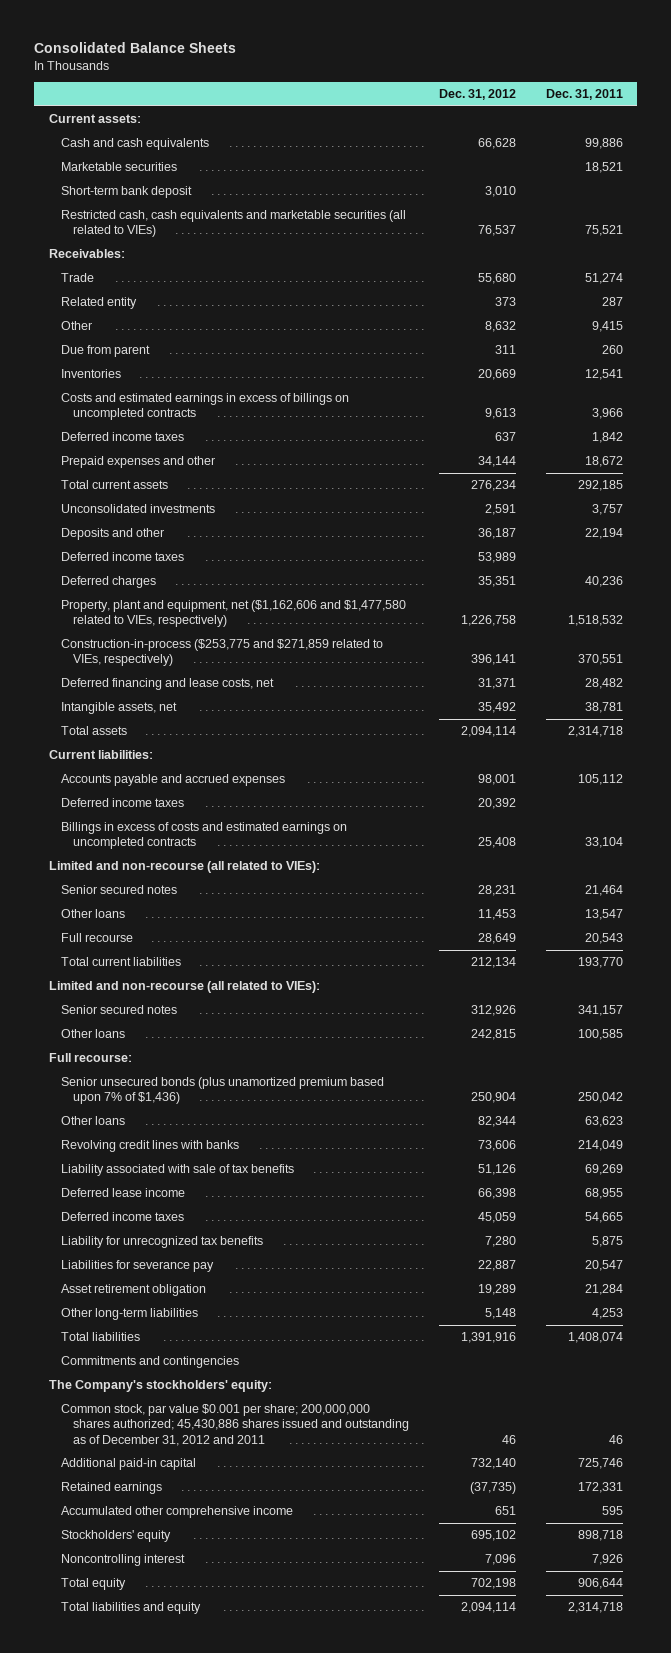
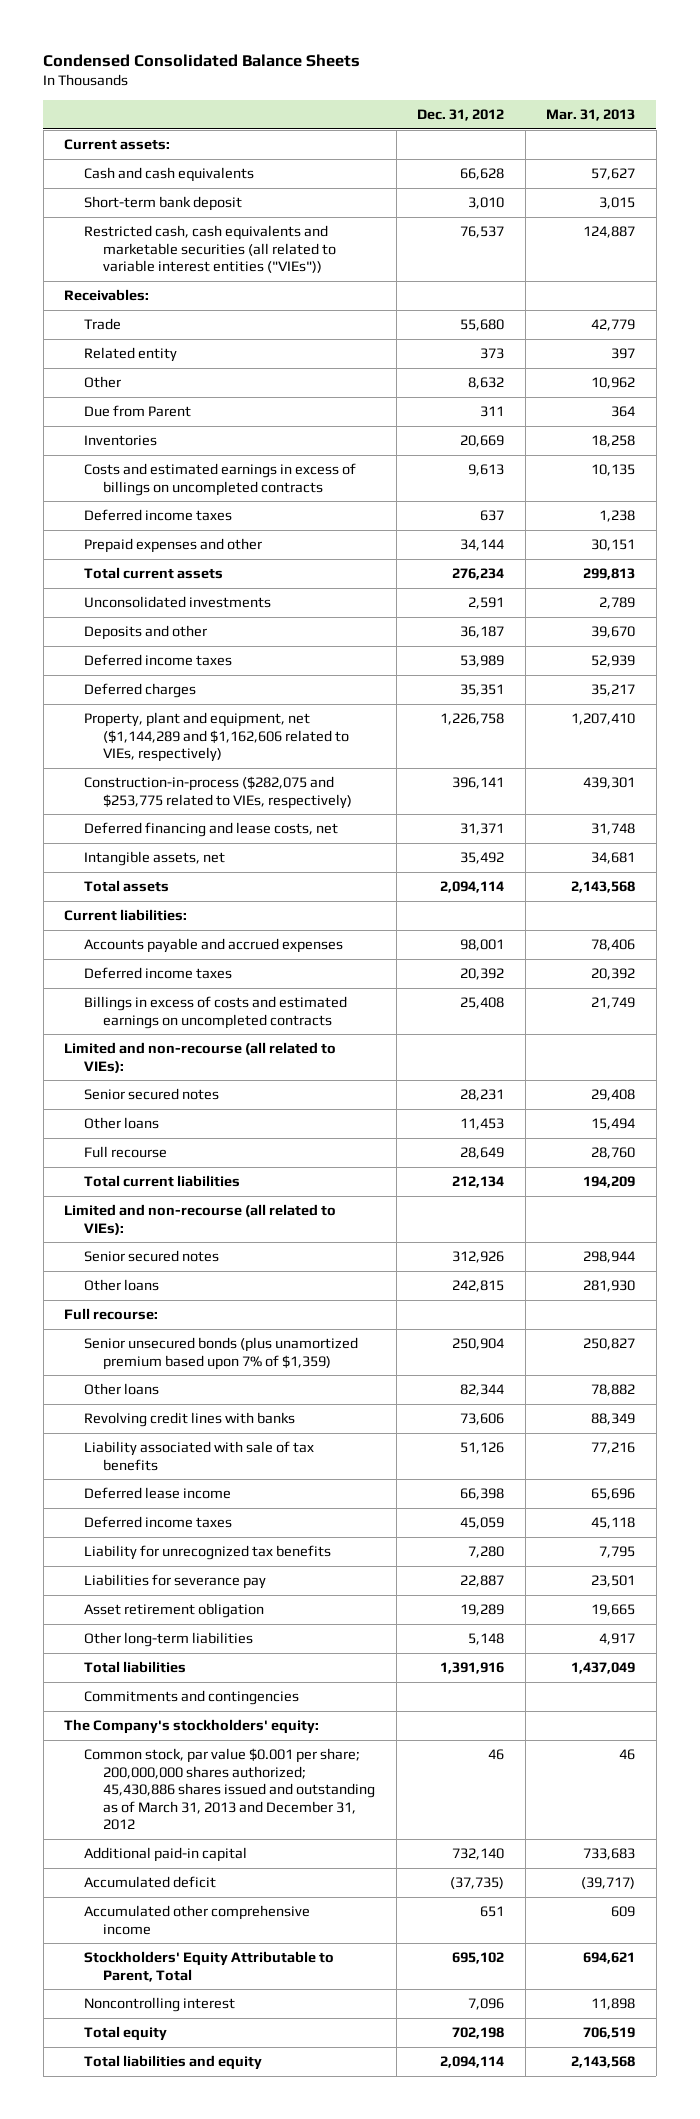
[34,42,237,54] Consolidated Balance Sheets -> [43,53,361,67] Condensed Consolidated Balance Sheets
[545,89,623,101] Dec. 31, 2011 -> none
none -> [546,109,636,122] Mar. 31, 2013
[61,162,178,172] Marketable securities -> none
[61,210,407,238] Restricted cash, cash equivalents and marketable securities (all related to VIEs) -> [83,225,337,274] Restricted cash, cash equivalents and marketable securities (all related to variable interest entities ("VIEs"))
[61,345,151,358] Due from parent -> [83,405,191,418] Due from Parent
[61,600,407,628] Property, plant and equipment, net ($1,162,606 and $1,477,580 related to VIEs, respectively) -> [83,712,350,763] Property, plant and equipment, net ($1,144,289 and $1,162,606 related to VIEs, respectively)
[61,639,384,667] Construction-in-process ($253,775 and $271,859 related to VIEs, respectively) -> [83,776,353,809] Construction-in-process ($282,075 and $253,775 related to VIEs, respectively)
[61,1077,385,1105] Senior unsecured bonds (plus unamortized premium based upon 7% of $1,436) -> [83,1337,358,1370] Senior unsecured bonds (plus unamortized premium based upon 7% of $1,359)
[61,1404,410,1446] Common stock, par value $0.001 per share; 200,000,000 shares authorized; 45,430,886 shares issued and outstanding as of December 31, 2012 and 2011 -> [83,1748,376,1831] Common stock, par value $0.001 per share; 200,000,000 shares authorized; 45,430,886 shares issued and outstanding as of March 31, 2013 and December 31, 2012
[61,1482,163,1495] Retained earnings -> [83,1876,216,1889] Accumulated deficit
[61,1530,172,1543] Stockholders' equity -> [83,1951,334,1982] Stockholders' Equity Attributable to Parent, Total

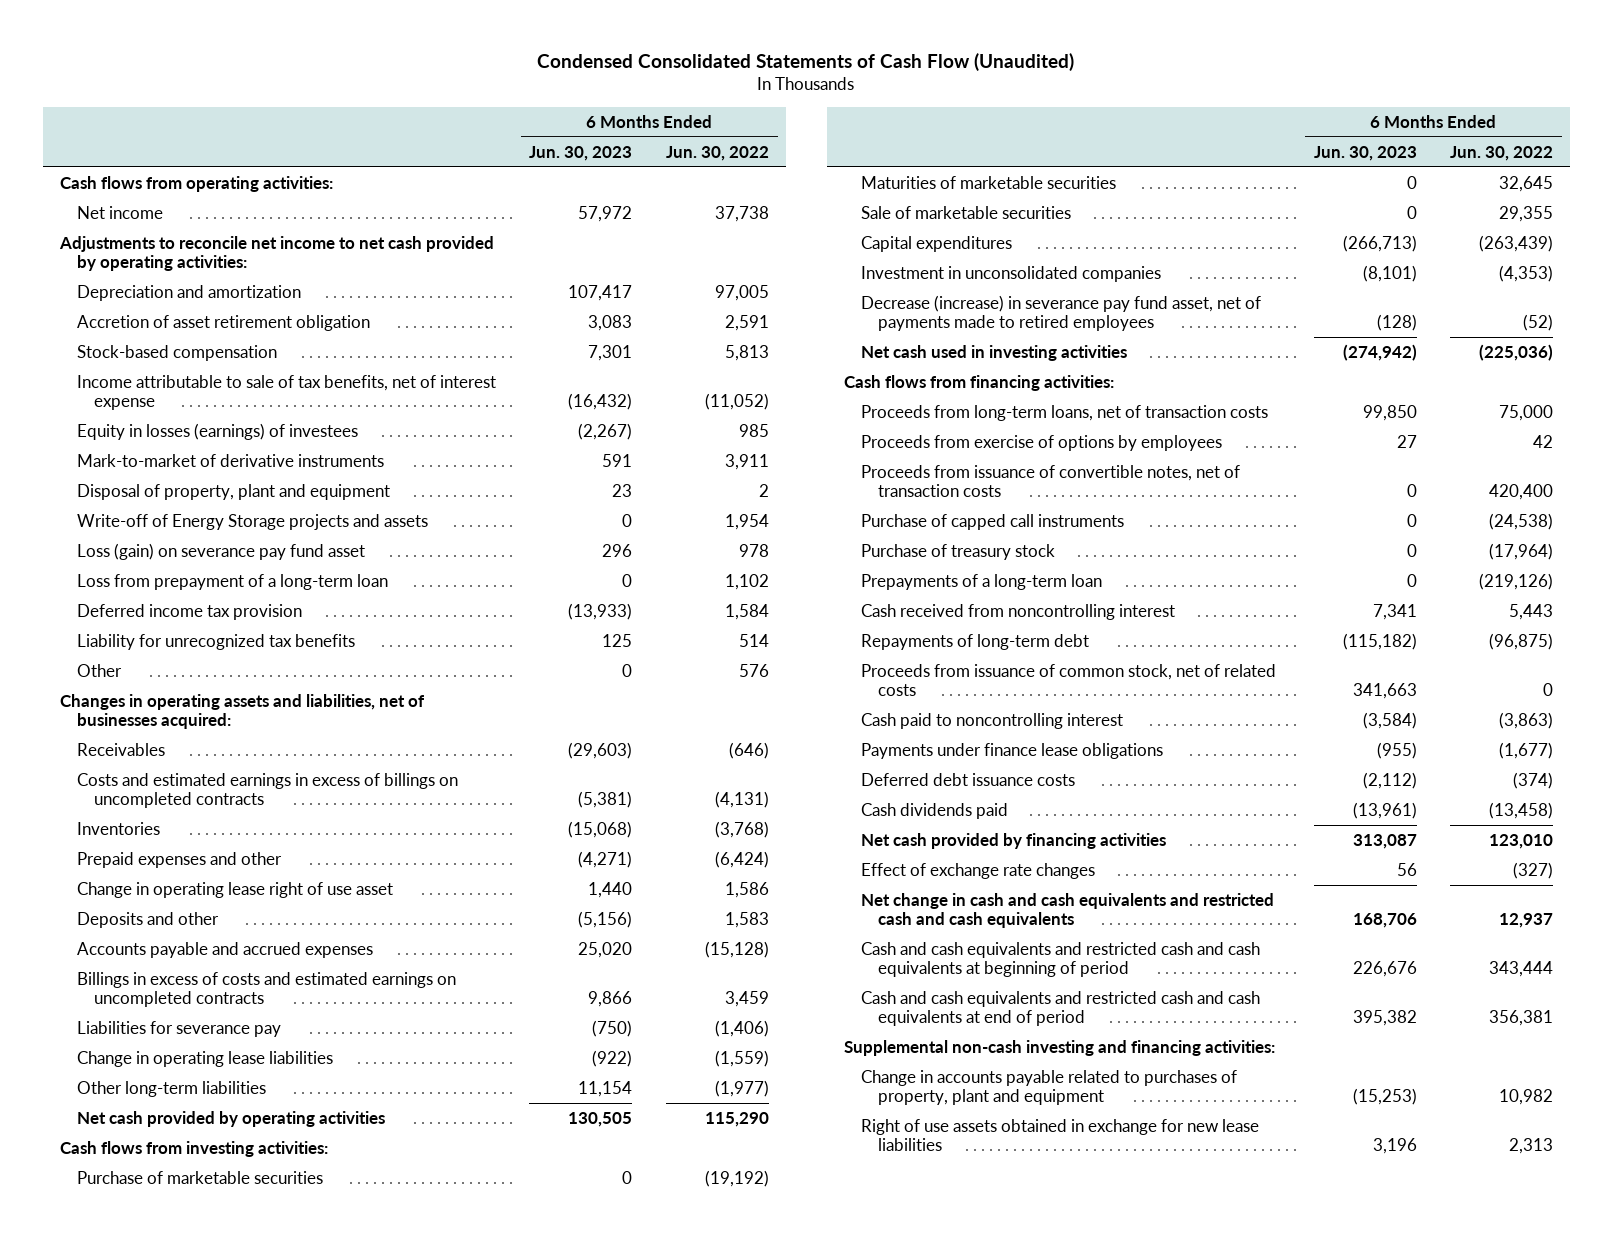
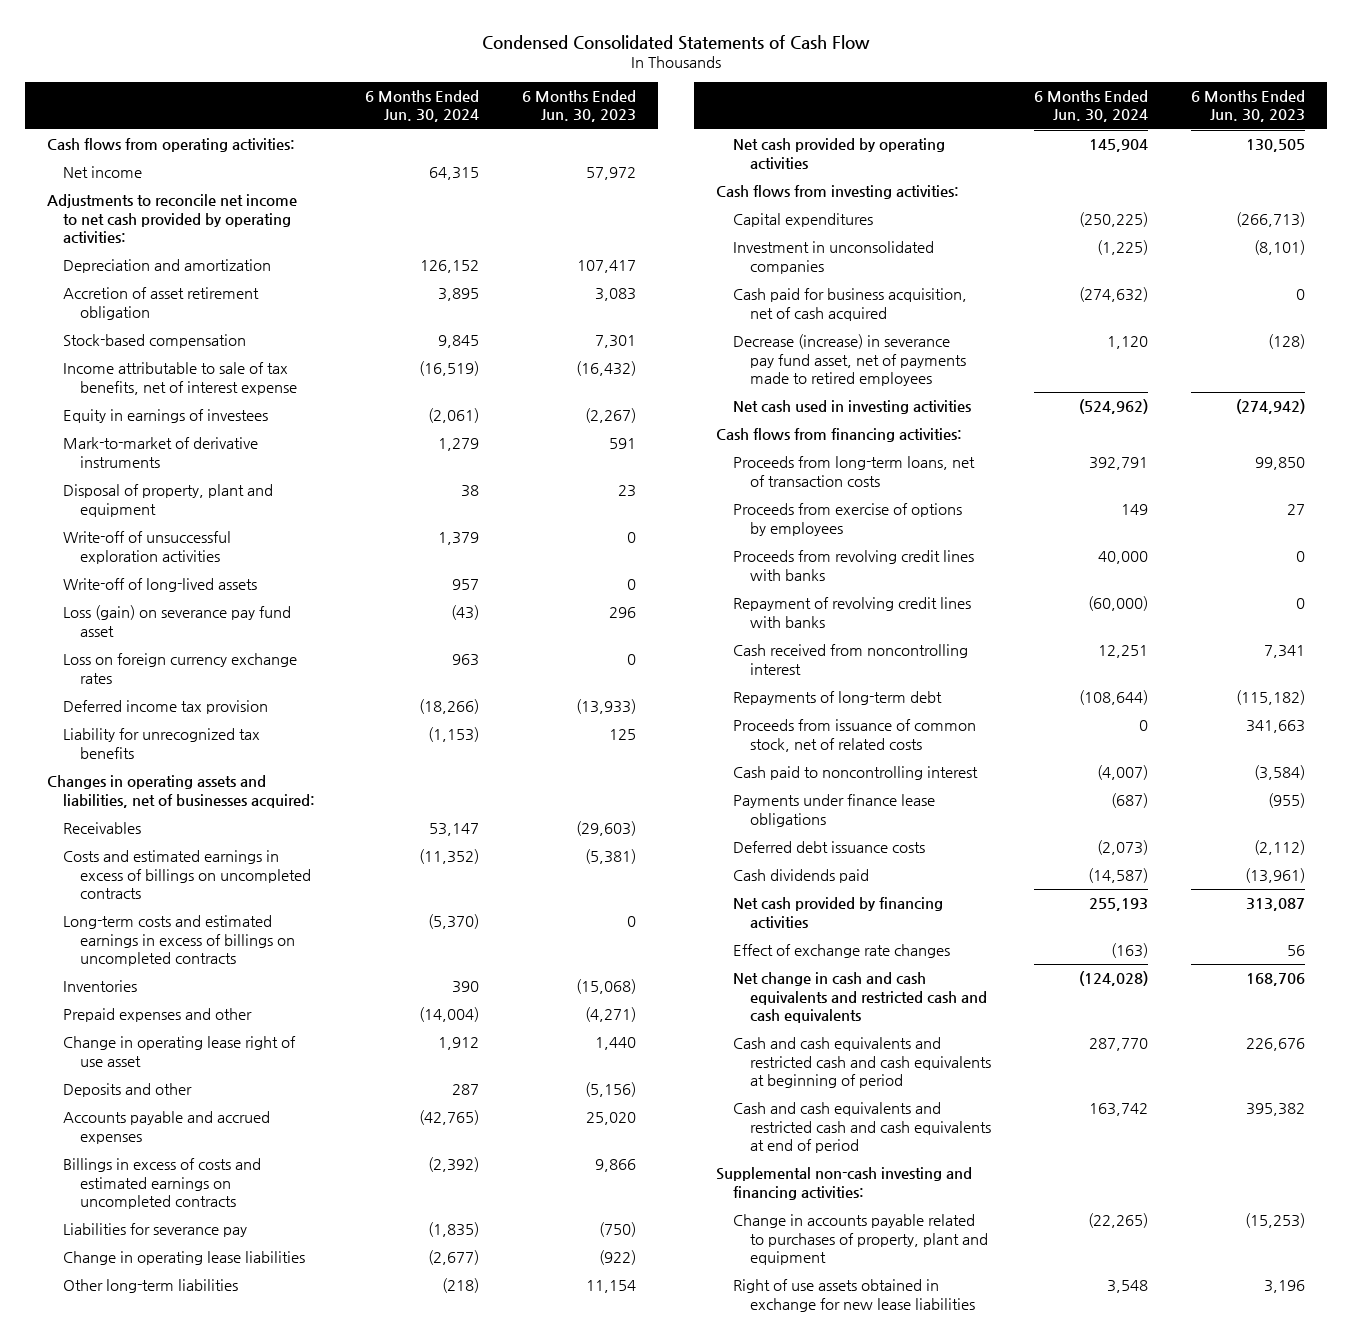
[537,53,1075,72] Condensed Consolidated Statements of Cash Flow (Unaudited) -> [482,34,871,50] Condensed Consolidated Statements of Cash Flow
[666,145,770,161] Jun. 30, 2022 -> none
none -> [364,90,479,123] 6 Months Ended Jun. 30, 2024
[76,422,358,440] Equity in losses (earnings) of investees -> [63,409,269,424] Equity in earnings of investees
[76,513,428,530] Write-off of Energy Storage projects and assets -> none
none -> [63,531,232,564] Write-off of unsuccessful exploration activities
none -> [63,578,258,593] Write-off of long-lived assets
[76,573,388,590] Loss from prepayment of a long-term loan -> none
none -> [63,653,298,684] Loss on foreign currency exchange rates
[76,663,122,677] Other -> none
none -> [63,915,296,967] Long-term costs and estimated earnings in excess of billings on uncompleted contracts
[76,1170,323,1184] Purchase of marketable securities -> none
[860,175,1116,189] Maturities of marketable securities -> none
[860,205,1071,219] Sale of marketable securities -> none
none -> [732,288,967,321] Cash paid for business acquisition, net of cash acquired
[860,464,1240,498] Proceeds from issuance of convertible notes, net of transaction costs -> none
[860,513,1124,530] Purchase of capped call instruments -> none
[860,543,1055,560] Purchase of treasury stock -> none
[860,573,1102,590] Prepayments of a long-term loan -> none
none -> [732,550,974,581] Proceeds from revolving credit lines with banks
none -> [732,597,971,628] Repayment of revolving credit lines with banks

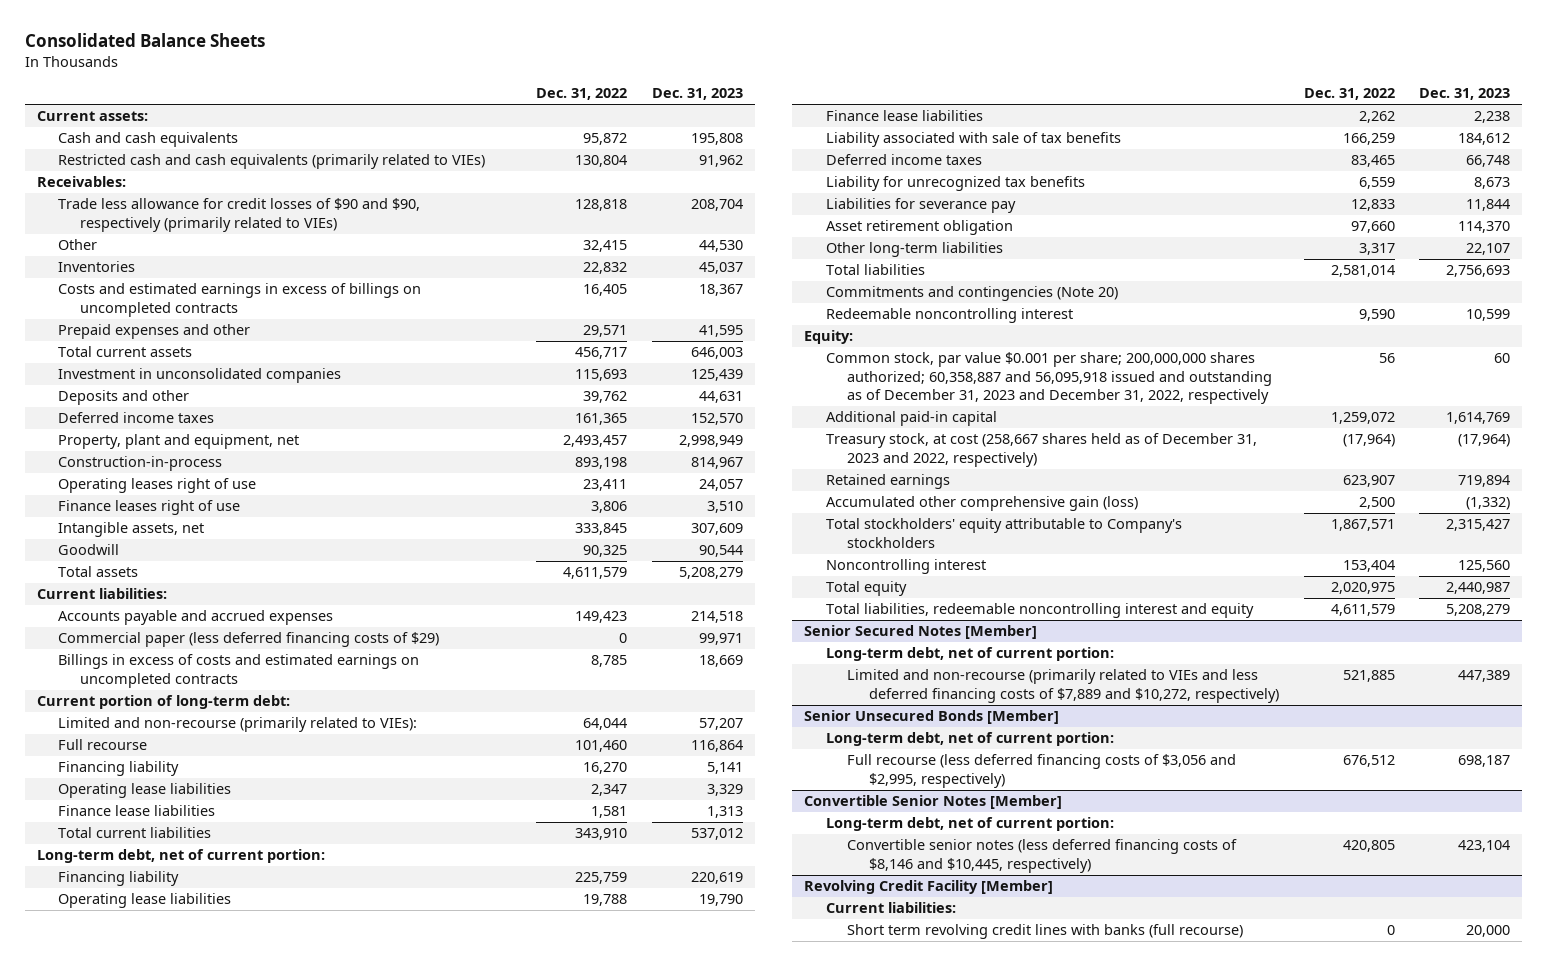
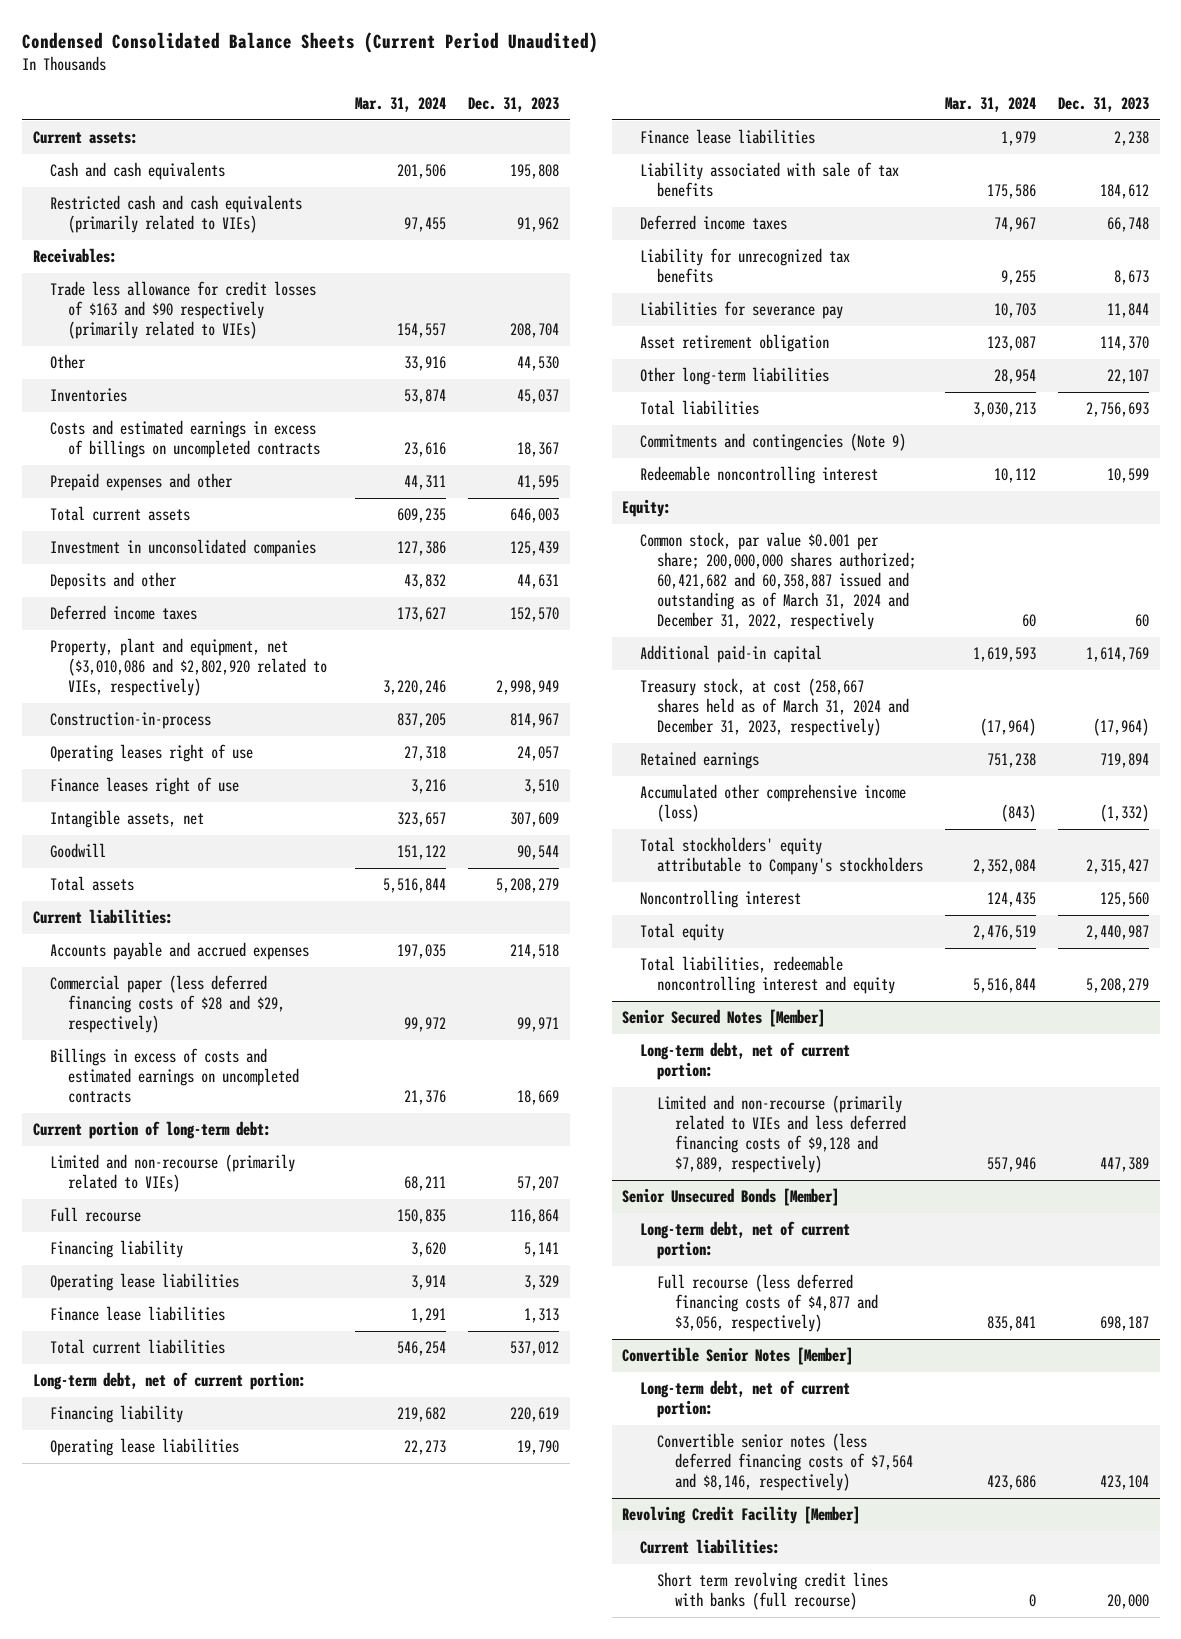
[24,33,265,48] Consolidated Balance Sheets -> [21,31,598,53] Condensed Consolidated Balance Sheets (Current Period Unaudited)
[536,88,628,101] Dec. 31, 2022 -> none
none -> [355,97,447,113] Mar. 31, 2024
[58,198,421,232] Trade less allowance for credit losses of $90 and $90, respectively (primarily related to VIEs) -> [50,281,317,340] Trade less allowance for credit losses of $163 and $90 respectively (primarily related to VIEs)
[58,434,300,450] Property, plant and equipment, net -> [50,638,327,697] Property, plant and equipment, net ($3,010,086 and $2,802,920 related to VIEs, respectively)
[58,632,440,648] Commercial paper (less deferred financing costs of $29) -> [50,975,285,1034] Commercial paper (less deferred financing costs of $28 and $29, respectively)
[58,717,418,733] Limited and non-recourse (primarily related to VIEs): -> [50,1154,296,1193] Limited and non-recourse (primarily related to VIEs)
[825,286,1118,302] Commitments and contingencies (Note 20) -> [639,433,906,452] Commitments and contingencies (Note 9)
[825,352,1273,405] Common stock, par value $0.001 per share; 200,000,000 shares authorized; 60,358,887 and 56,095,918 issued and outstanding as of December 31, 2023 and December 31, 2022, respectively -> [639,532,917,631] Common stock, par value $0.001 per share; 200,000,000 shares authorized; 60,421,682 and 60,358,887 issued and outstanding as of March 31, 2024 and December 31, 2022, respectively
[825,433,1257,467] Treasury stock, at cost (258,667 shares held as of December 31, 2023 and 2022, respectively) -> [639,678,910,737] Treasury stock, at cost (258,667 shares held as of March 31, 2024 and December 31, 2023, respectively)
[825,496,1138,512] Accumulated other comprehensive gain (loss) -> [639,784,906,823] Accumulated other comprehensive income (loss)
[847,669,1280,703] Limited and non-recourse (primarily related to VIEs and less deferred financing costs of $7,889 and $10,272, respectively) -> [657,1095,906,1174] Limited and non-recourse (primarily related to VIEs and less deferred financing costs of $9,128 and $7,889, respectively)
[847,754,1237,788] Full recourse (less deferred financing costs of $3,056 and $2,995, respectively) -> [657,1274,878,1333] Full recourse (less deferred financing costs of $4,877 and $3,056, respectively)
[847,839,1238,873] Convertible senior notes (less deferred financing costs of $8,146 and $10,445, respectively) -> [657,1433,913,1492] Convertible senior notes (less deferred financing costs of $7,564 and $8,146, respectively)

